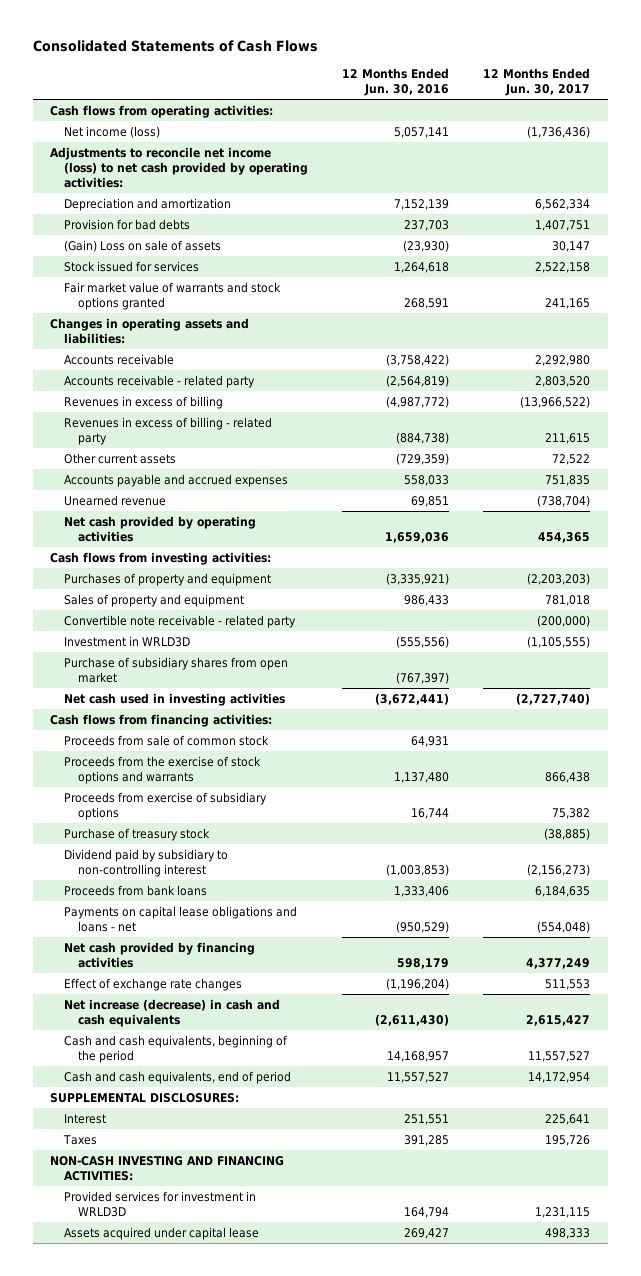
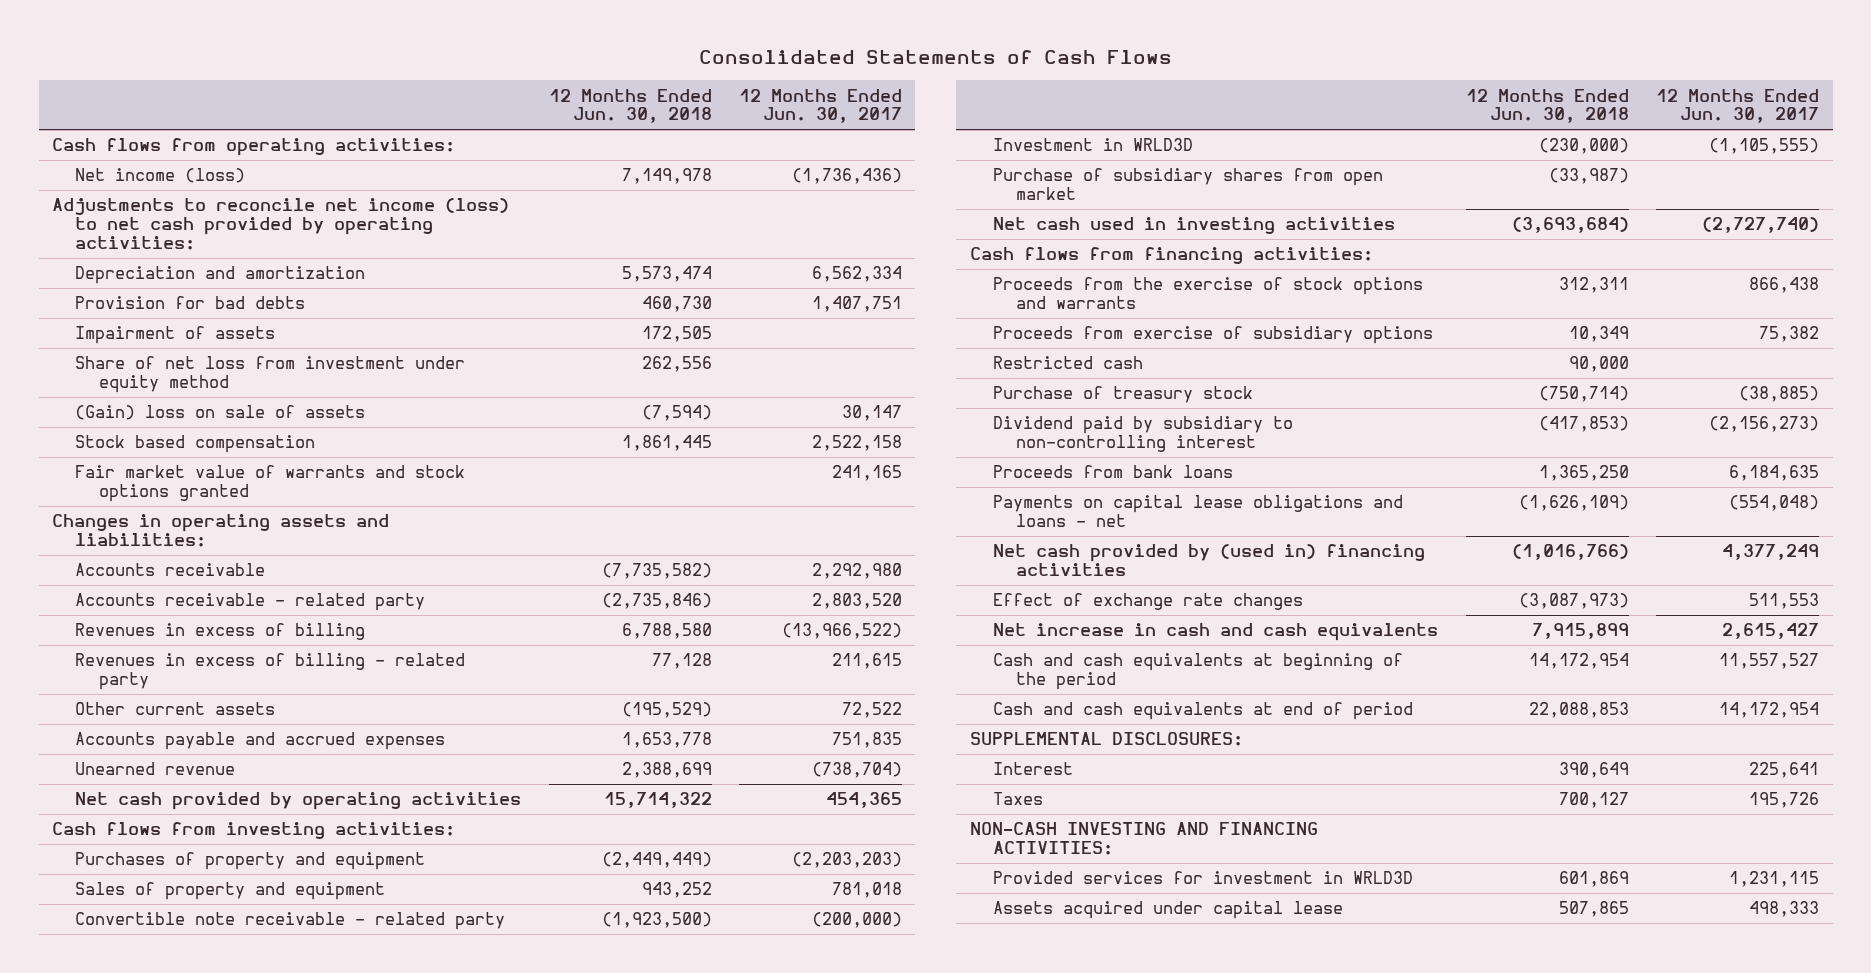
[342,67,450,97] 12 Months Ended Jun. 30, 2016 -> none
none -> [548,88,712,124] 12 Months Ended Jun. 30, 2018
none -> [75,326,276,345] Impairment of assets
none -> [75,356,466,394] Share of net loss from investment under equity method
[64,239,222,252] (Gain) Loss on sale of assets -> [75,405,366,421] (Gain) loss on sale of assets
[64,260,200,272] Stock issued for services -> [75,435,316,454] Stock based compensation
[64,734,270,746] Proceeds from sale of common stock -> none
none -> [992,356,1143,370] Restricted cash
[64,941,256,968] Net cash provided by financing activities -> [992,544,1425,577] Net cash provided by (used in) financing activities
[64,998,281,1027] Net increase (decrease) in cash and cash equivalents -> [992,623,1438,642] Net increase in cash and cash equivalents
[64,1034,289,1063] Cash and cash equivalents, beginning of the period -> [992,653,1403,691] Cash and cash equivalents at beginning of the period
[64,1070,292,1084] Cash and cash equivalents, end of period -> [992,702,1413,721] Cash and cash equivalents at end of period

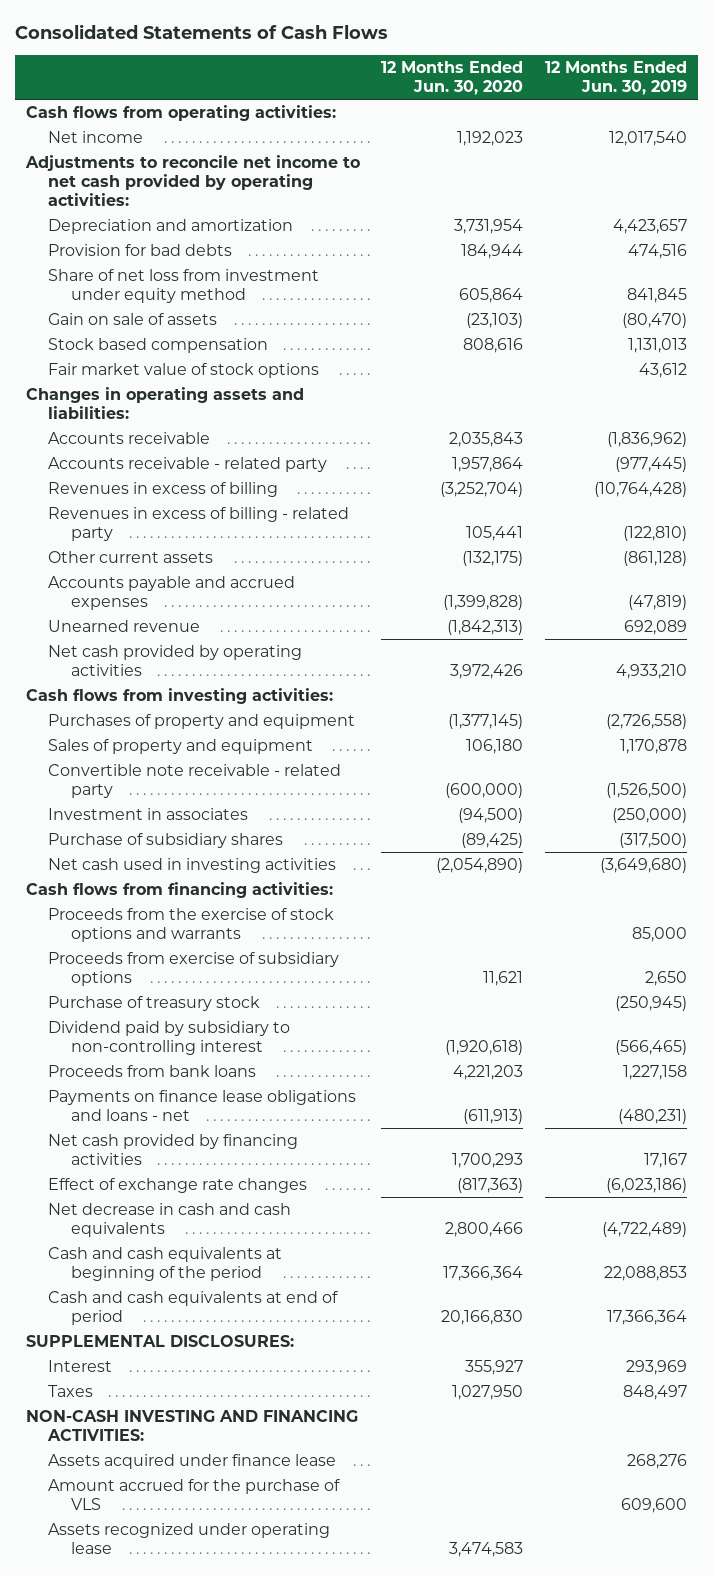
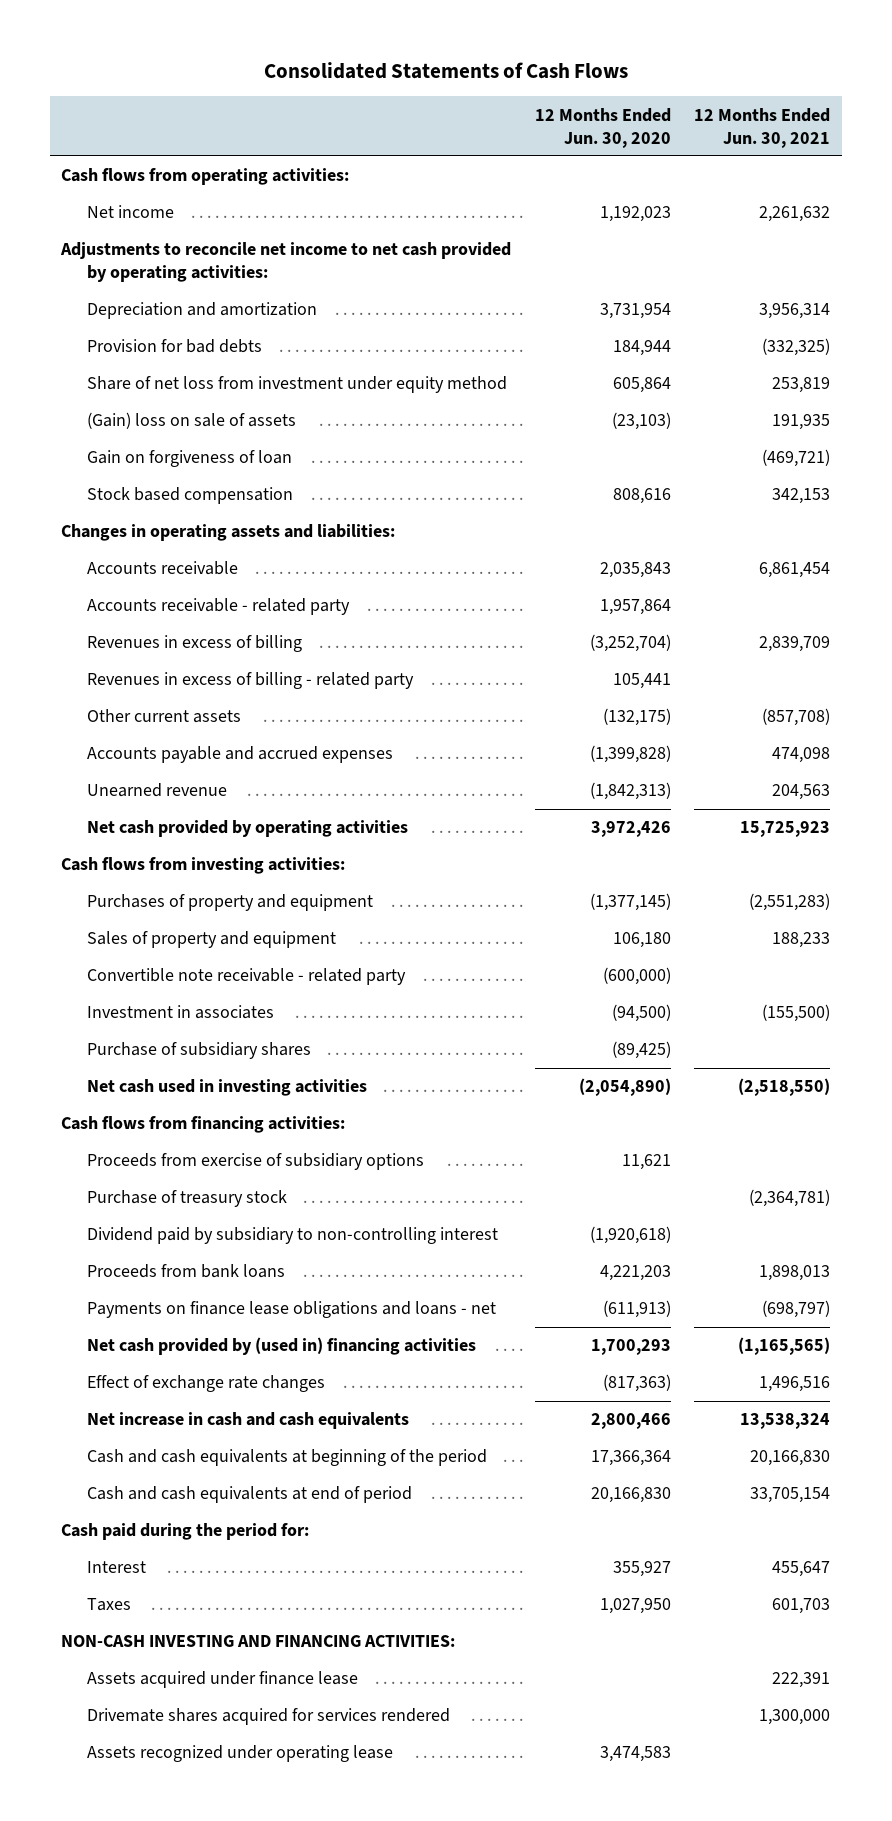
[545,61,688,96] 12 Months Ended Jun. 30, 2019 -> none
none -> [694,107,831,148] 12 Months Ended Jun. 30, 2021
[48,313,218,326] Gain on sale of assets -> [86,412,296,430] (Gain) loss on sale of assets
none -> [86,450,292,468] Gain on forgiveness of loan
[48,363,320,379] Fair market value of stock options -> none
[48,908,335,942] Proceeds from the exercise of stock options and warrants -> none
[48,1134,299,1165] Net cash provided by financing activities -> [86,1337,476,1356] Net cash provided by (used in) financing activities
[48,1203,292,1237] Net decrease in cash and cash equivalents -> [86,1412,409,1430] Net increase in cash and cash equivalents
[25,1335,294,1348] SUPPLEMENTAL DISCLOSURES: -> none
none -> [61,1523,310,1541] Cash paid during the period for:
[48,1479,341,1510] Amount accrued for the purchase of VLS -> none
none -> [86,1708,450,1726] Drivemate shares acquired for services rendered

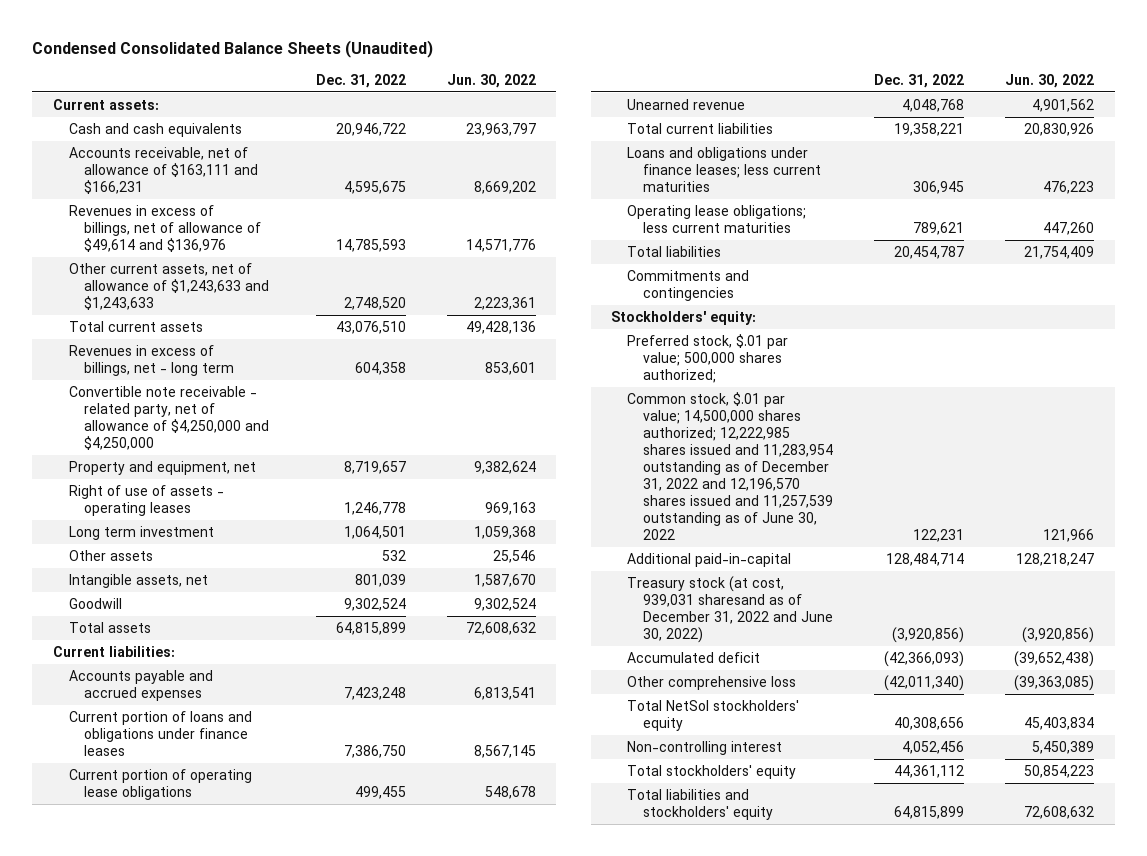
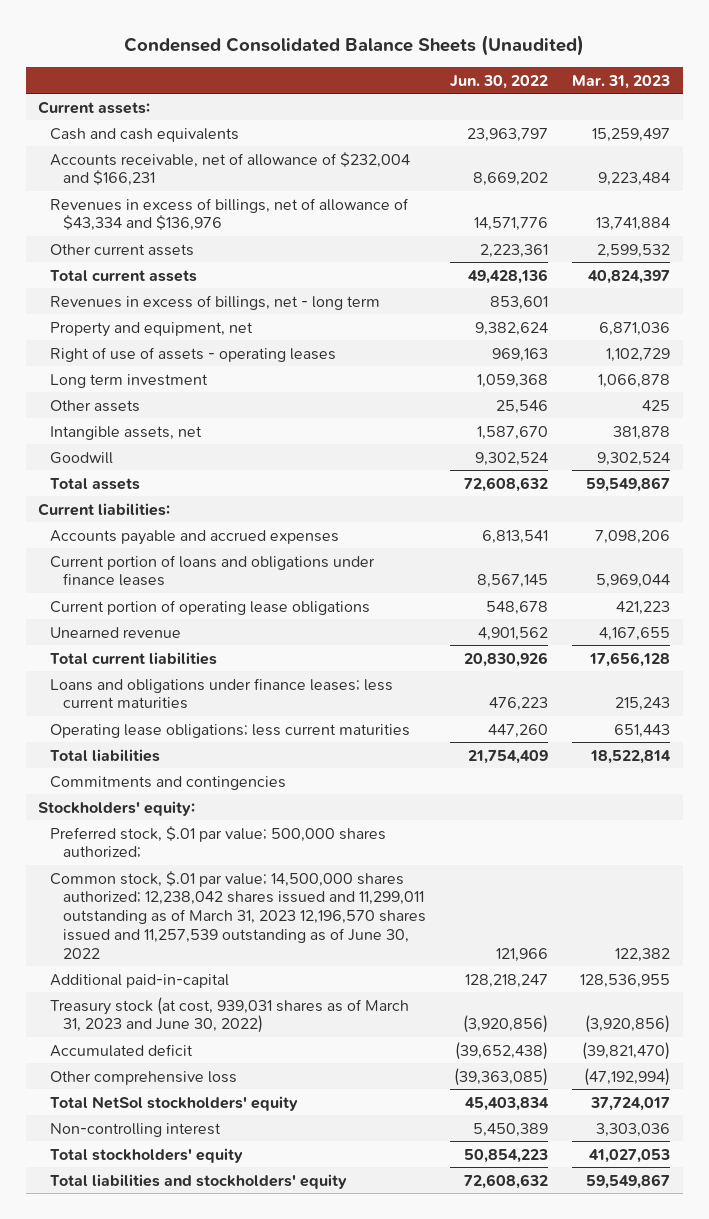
[315,73,406,88] Dec. 31, 2022 -> none
none -> [572,74,671,89] Mar. 31, 2023
[68,146,259,194] Accounts receivable, net of allowance of $163,111 and $166,231 -> [50,151,411,187] Accounts receivable, net of allowance of $232,004 and $166,231
[68,204,262,252] Revenues in excess of billings, net of allowance of $49,614 and $136,976 -> [50,197,410,232] Revenues in excess of billings, net of allowance of $43,334 and $136,976
[68,262,270,310] Other current assets, net of allowance of $1,243,633 and $1,243,633 -> [50,243,195,256] Other current assets
[68,385,270,450] Convertible note receivable - related party, net of allowance of $4,250,000 and $4,250,000 -> none
[627,391,834,540] Common stock, $.01 par value; 14,500,000 shares authorized; 12,222,985 shares issued and 11,283,954 outstanding as of December 31, 2022 and 12,196,570 shares issued and 11,257,539 outstanding as of June 30, 2022 -> [50,870,426,959] Common stock, $.01 par value; 14,500,000 shares authorized; 12,238,042 shares issued and 11,299,011 outstanding as of March 31, 2023 12,196,570 shares issued and 11,257,539 outstanding as of June 30, 2022
[627,575,834,643] Treasury stock (at cost, 939,031 sharesand as of December 31, 2022 and June 30, 2022) -> [50,996,410,1034] Treasury stock (at cost, 939,031 shares as of March 31, 2023 and June 30, 2022)

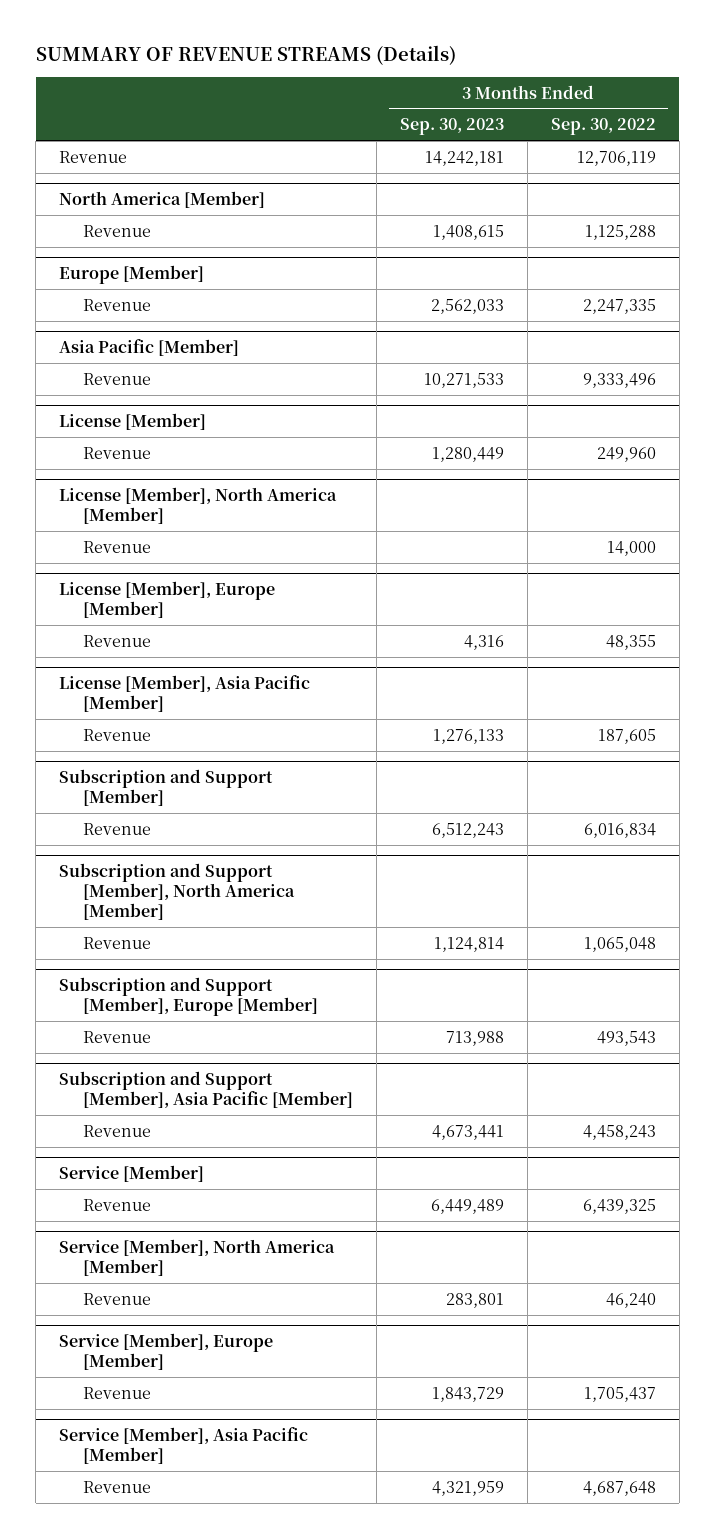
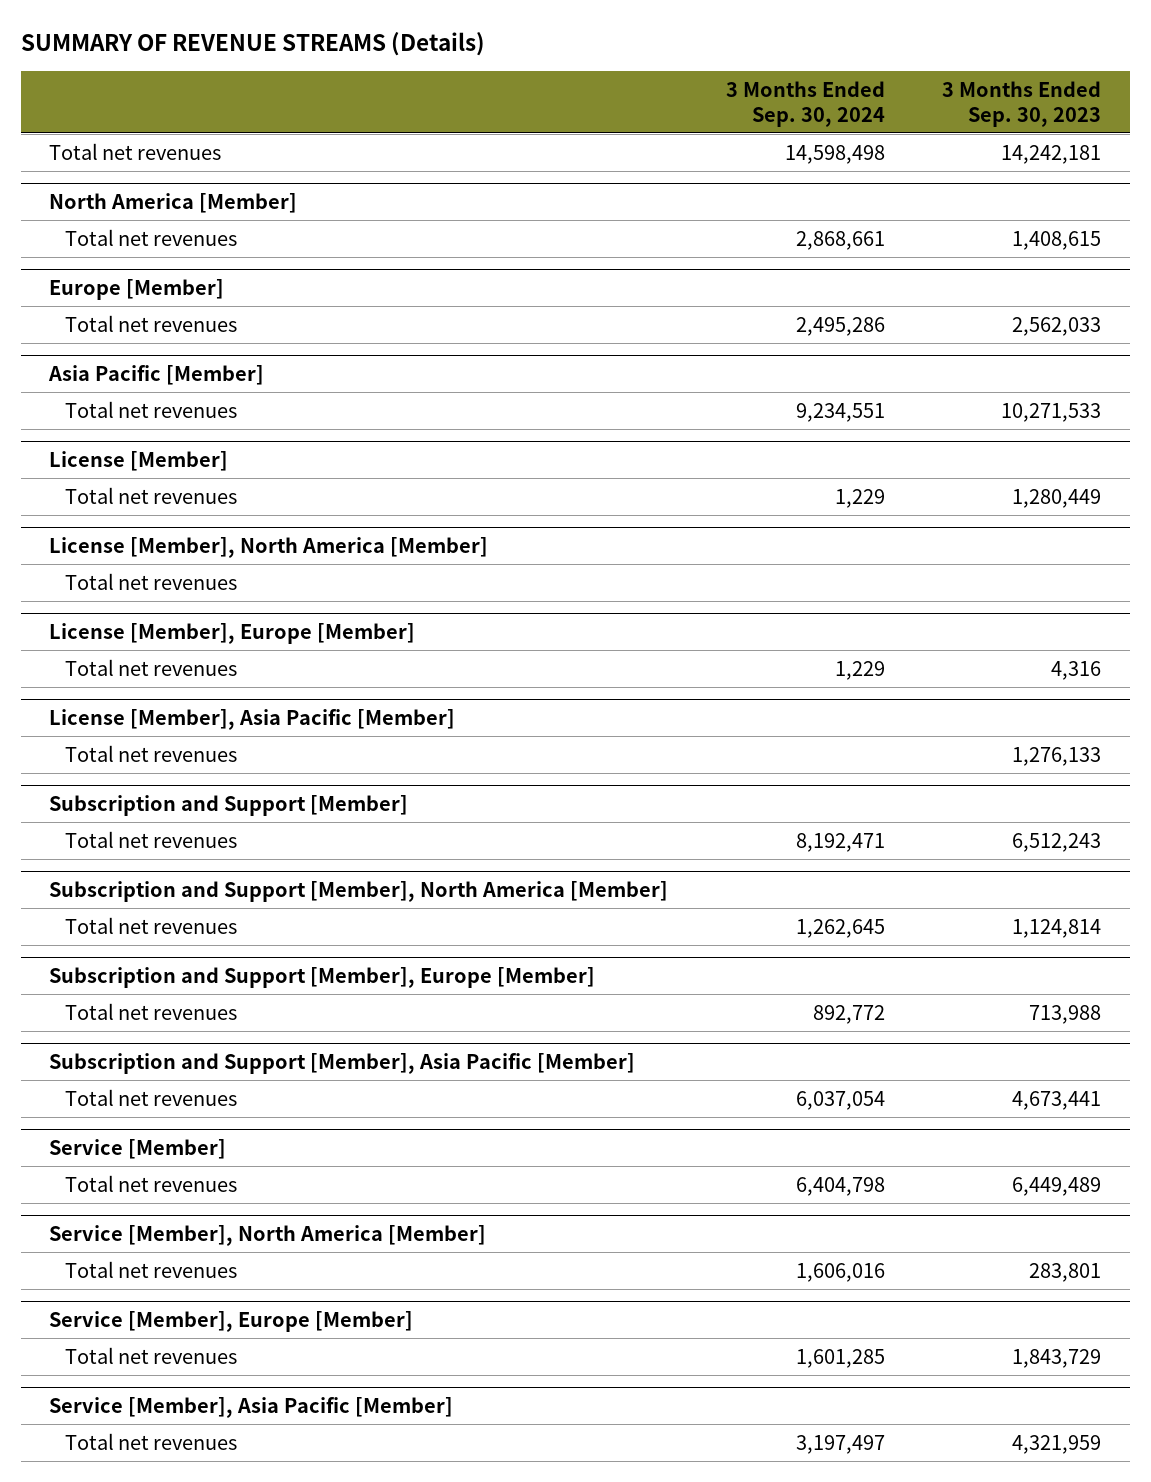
[551,118,657,136] Sep. 30, 2022 -> none
none -> [725,80,885,127] 3 Months Ended Sep. 30, 2024
[58,150,127,163] Revenue -> [49,142,222,160] Total net revenues
[83,224,152,237] Revenue -> [65,228,238,246] Total net revenues
[83,298,152,311] Revenue -> [65,314,238,332] Total net revenues
[83,372,152,385] Revenue -> [65,400,238,418] Total net revenues
[83,446,152,459] Revenue -> [65,486,238,504] Total net revenues
[83,540,152,553] Revenue -> [65,572,238,590] Total net revenues
[83,634,152,647] Revenue -> [65,658,238,676] Total net revenues
[83,728,152,741] Revenue -> [65,744,238,762] Total net revenues
[83,822,152,835] Revenue -> [65,830,238,848] Total net revenues
[83,936,152,949] Revenue -> [65,916,238,934] Total net revenues
[83,1030,152,1043] Revenue -> [65,1002,238,1020] Total net revenues
[83,1124,152,1137] Revenue -> [65,1088,238,1106] Total net revenues
[83,1198,152,1211] Revenue -> [65,1174,238,1192] Total net revenues
[83,1292,152,1305] Revenue -> [65,1260,238,1278] Total net revenues
[83,1386,152,1399] Revenue -> [65,1346,238,1364] Total net revenues
[83,1480,152,1493] Revenue -> [65,1432,238,1450] Total net revenues

